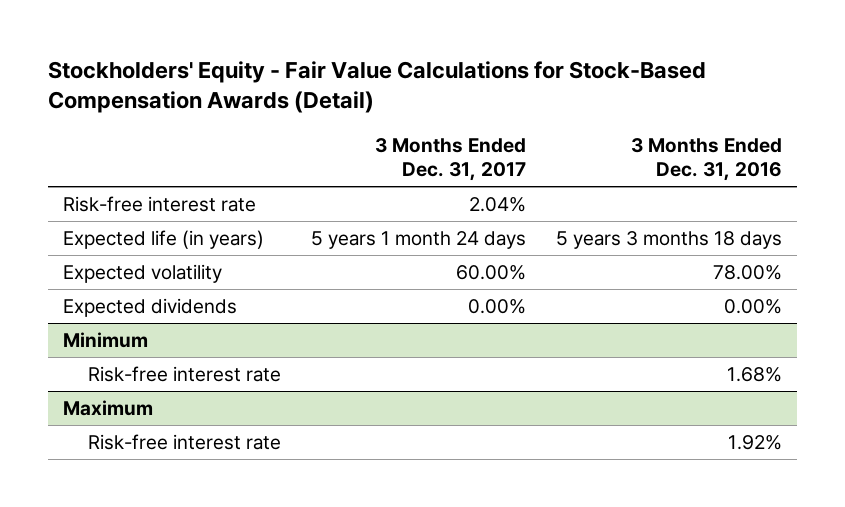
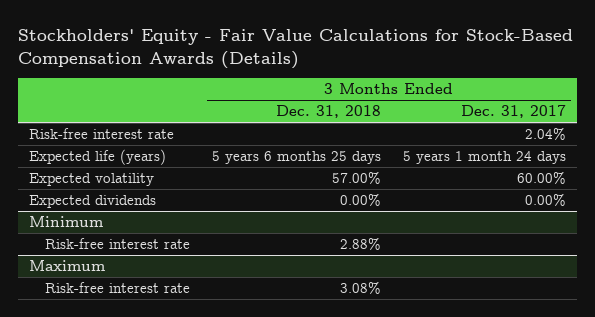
[48,61,707,114] Stockholders' Equity - Fair Value Calculations for Stock-Based Compensation Awards (Detail) -> [18,28,574,69] Stockholders' Equity - Fair Value Calculations for Stock-Based Compensation Awards (Details)
[631,137,783,182] 3 Months Ended Dec. 31, 2016 -> none
none -> [276,105,382,119] Dec. 31, 2018
[62,229,264,249] Expected life (in years) -> [28,149,166,166] Expected life (years)

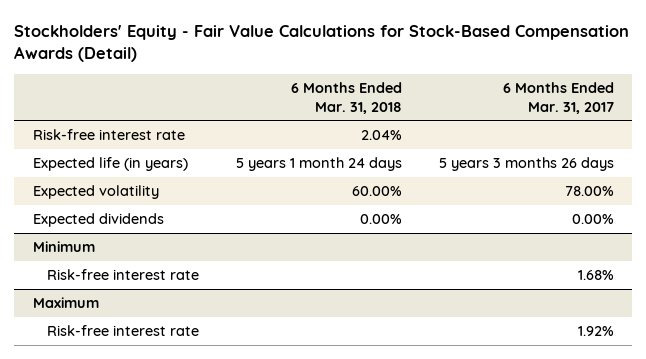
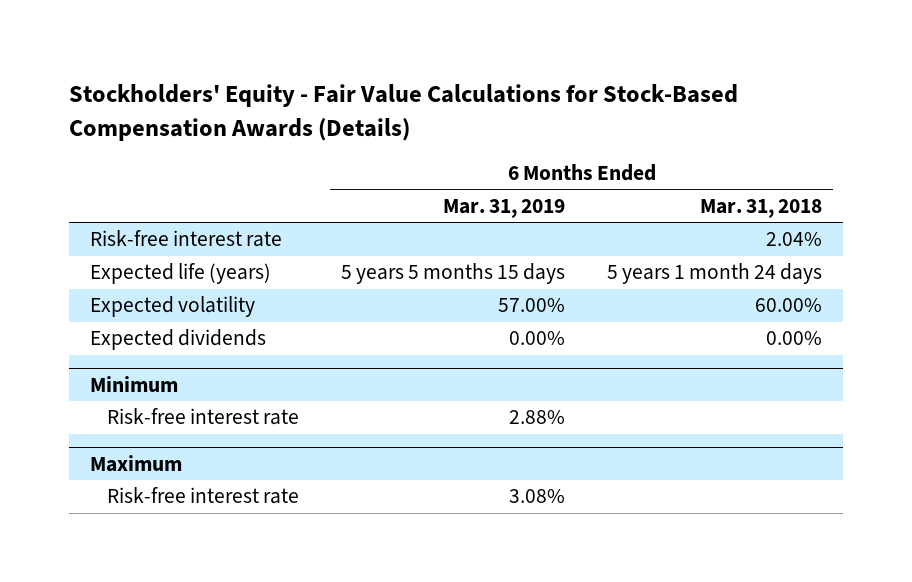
[14,24,630,63] Stockholders' Equity - Fair Value Calculations for Stock-Based Compensation Awards (Detail) -> [69,84,739,141] Stockholders' Equity - Fair Value Calculations for Stock-Based Compensation Awards (Details)
[502,81,614,114] 6 Months Ended Mar. 31, 2017 -> none
none -> [442,198,565,218] Mar. 31, 2019
[32,156,188,171] Expected life (in years) -> [90,263,272,285] Expected life (years)

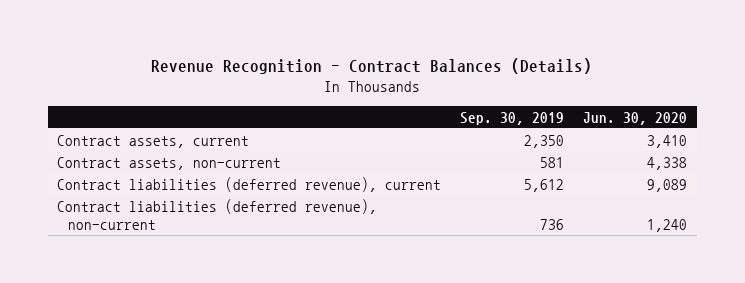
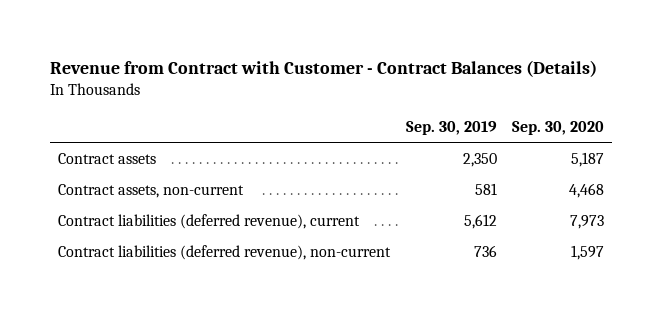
[151,57,593,74] Revenue Recognition - Contract Balances (Details) -> [49,60,597,78] Revenue from Contract with Customer - Contract Balances (Details)
[583,111,688,125] Jun. 30, 2020 -> none
none -> [512,120,605,135] Sep. 30, 2020
[57,134,250,148] Contract assets, current -> [57,153,156,165] Contract assets

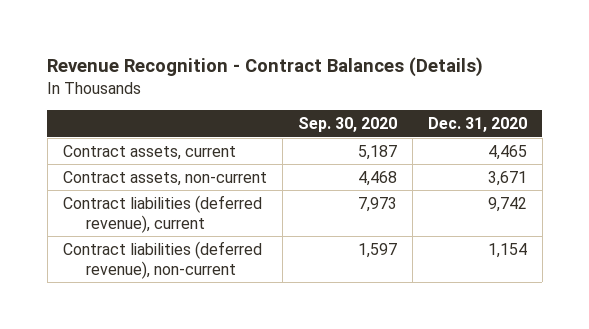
[49,60,597,78] Revenue from Contract with Customer - Contract Balances (Details) -> [47,57,484,78] Revenue Recognition - Contract Balances (Details)
[405,120,497,135] Sep. 30, 2019 -> none
none -> [427,117,527,133] Dec. 31, 2020
[57,153,156,165] Contract assets -> [62,144,236,160] Contract assets, current

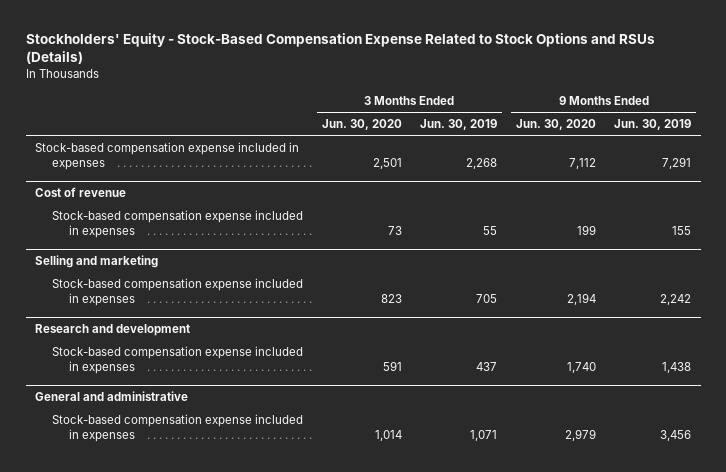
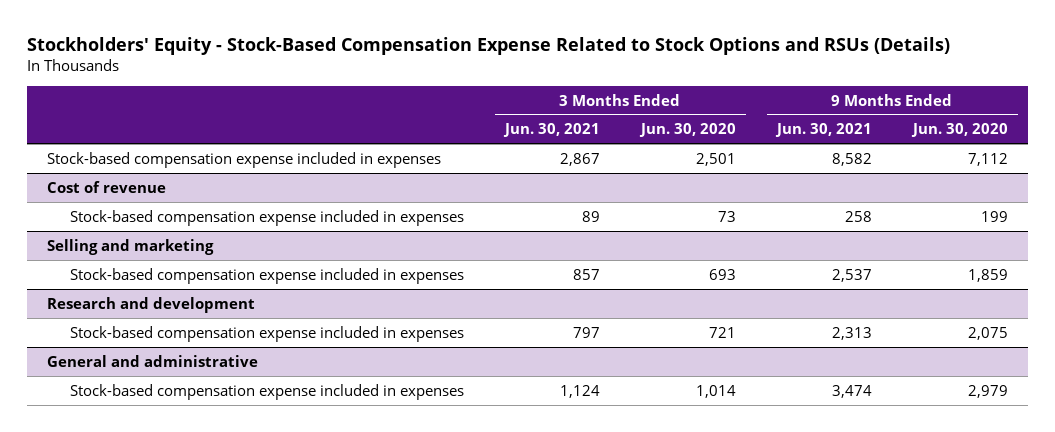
[420,119,498,131] Jun. 30, 2019 -> none
[614,119,692,131] Jun. 30, 2019 -> none
none -> [502,123,600,138] Jun. 30, 2021
none -> [774,123,872,138] Jun. 30, 2021
[380,293,402,303] 823 -> [708,268,736,280] 693
[566,292,596,305] 2,194 -> [967,268,1008,282] 1,859
[382,360,402,371] 591 -> [708,326,736,338] 721
[566,361,596,373] 1,740 -> [967,326,1008,340] 2,075

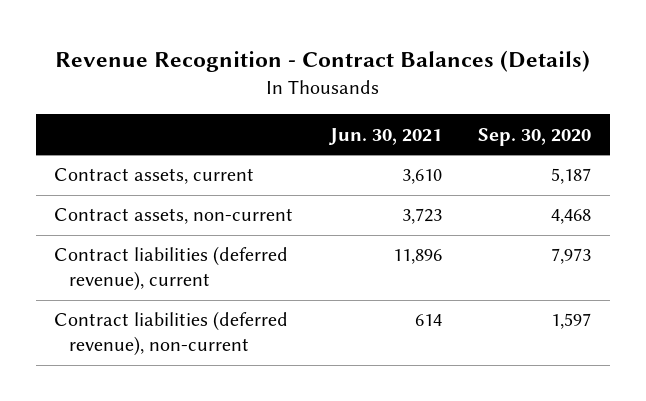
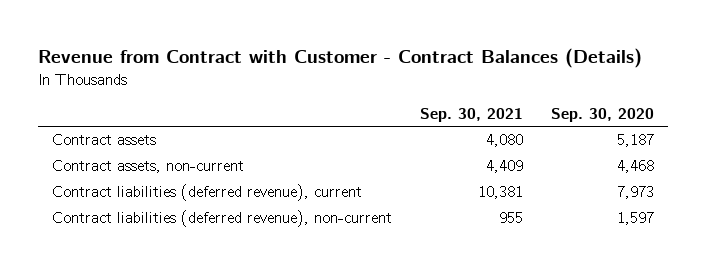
[54,50,590,73] Revenue Recognition - Contract Balances (Details) -> [37,47,642,68] Revenue from Contract with Customer - Contract Balances (Details)
[327,127,442,145] Jun. 30, 2021 -> none
none -> [419,108,523,123] Sep. 30, 2021
[54,168,255,185] Contract assets, current -> [51,134,156,146] Contract assets

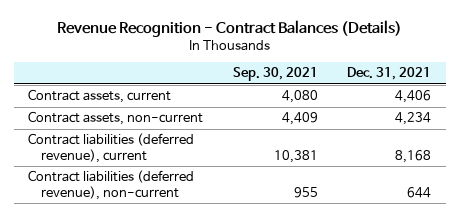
[37,47,642,68] Revenue from Contract with Customer - Contract Balances (Details) -> [56,19,402,37] Revenue Recognition - Contract Balances (Details)
[550,108,654,123] Sep. 30, 2020 -> none
none -> [347,67,432,81] Dec. 31, 2021
[51,134,156,146] Contract assets -> [28,89,172,104] Contract assets, current

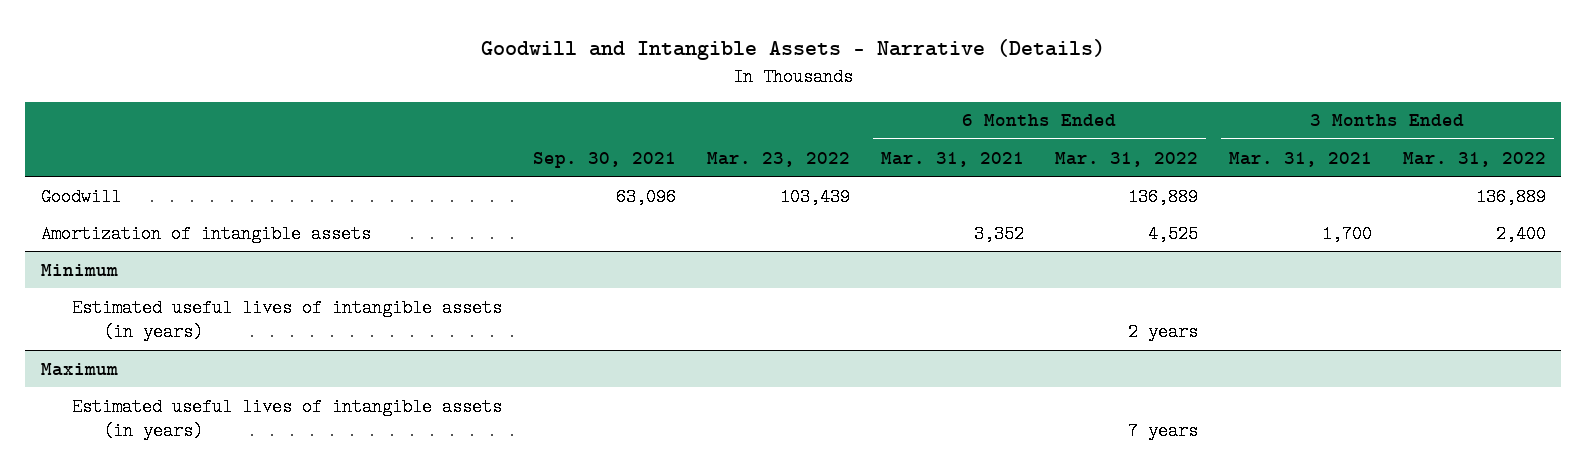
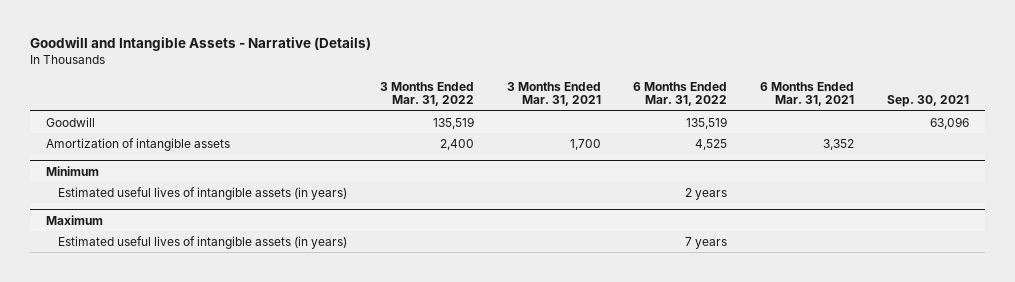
[706,151,850,167] Mar. 23, 2022 -> none
[1127,187,1198,206] 136,889 -> [686,116,728,129] 135,519
[1475,187,1546,206] 136,889 -> [432,116,474,129] 135,519

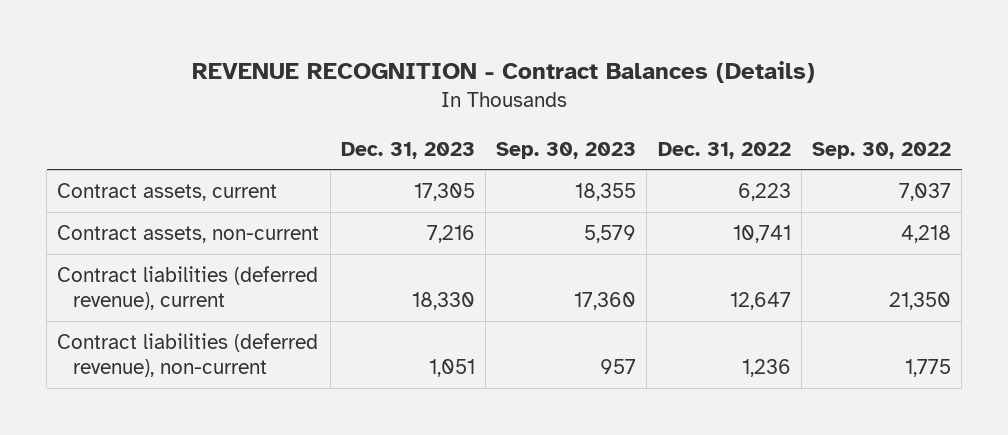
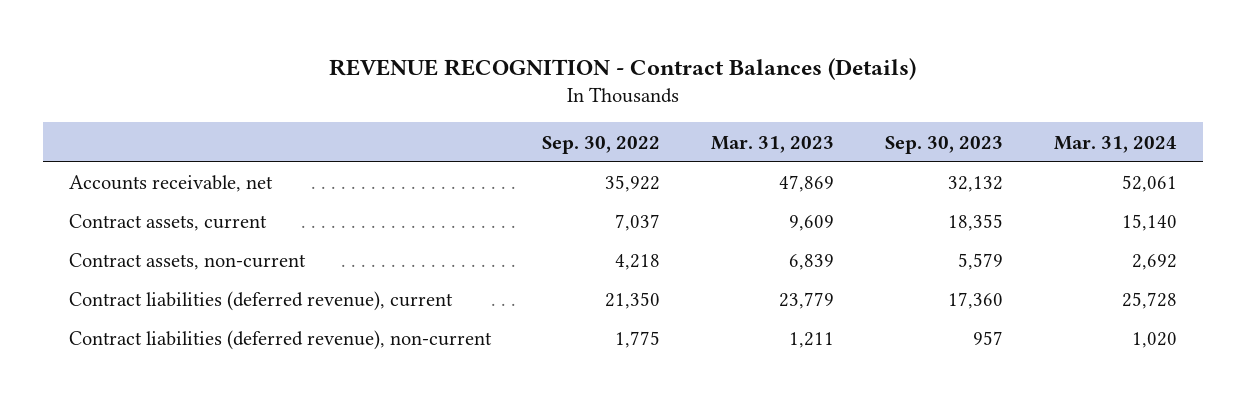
[340,141,475,159] Dec. 31, 2023 -> none
[657,141,791,159] Dec. 31, 2022 -> none
none -> [710,135,834,153] Mar. 31, 2023
none -> [1054,135,1178,153] Mar. 31, 2024
none -> [68,175,273,193] Accounts receivable, net

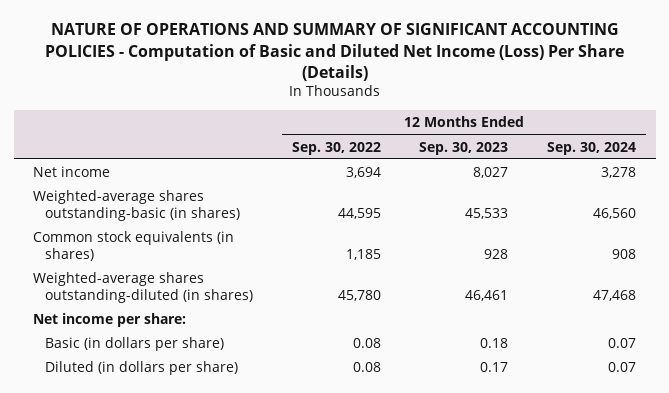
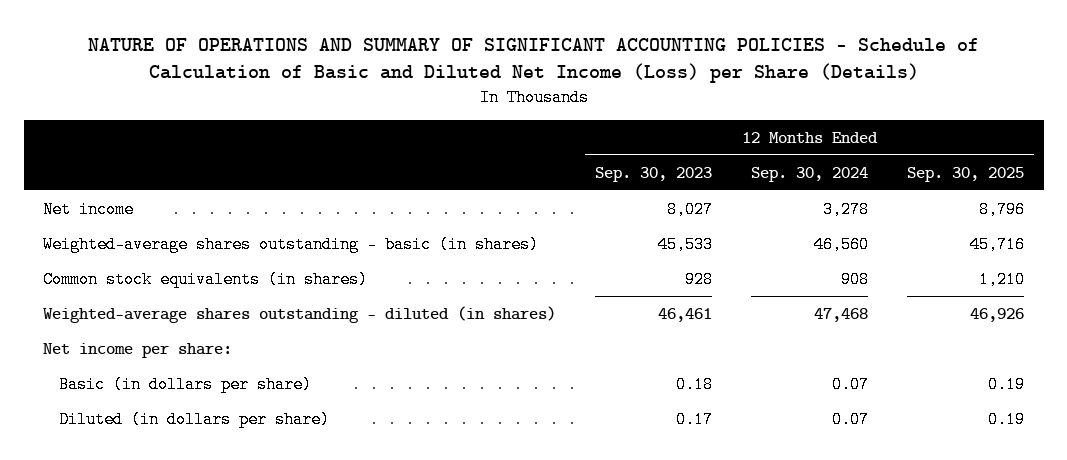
[44,23,624,81] NATURE OF OPERATIONS AND SUMMARY OF SIGNIFICANT ACCOUNTING POLICIES - Computation of Basic and Diluted Net Income (Loss) Per Share (Details) -> [87,37,979,84] NATURE OF OPERATIONS AND SUMMARY OF SIGNIFICANT ACCOUNTING POLICIES - Schedule of Calculation of Basic and Diluted Net Income (Loss) per Share (Details)
[291,141,381,155] Sep. 30, 2022 -> none
none -> [907,166,1025,182] Sep. 30, 2025
[33,190,240,221] Weighted-average shares outstanding-basic (in shares) -> [43,235,540,253] Weighted-average shares outstanding - basic (in shares)
[33,272,253,303] Weighted-average shares outstanding-diluted (in shares) -> [43,305,557,323] Weighted-average shares outstanding - diluted (in shares)

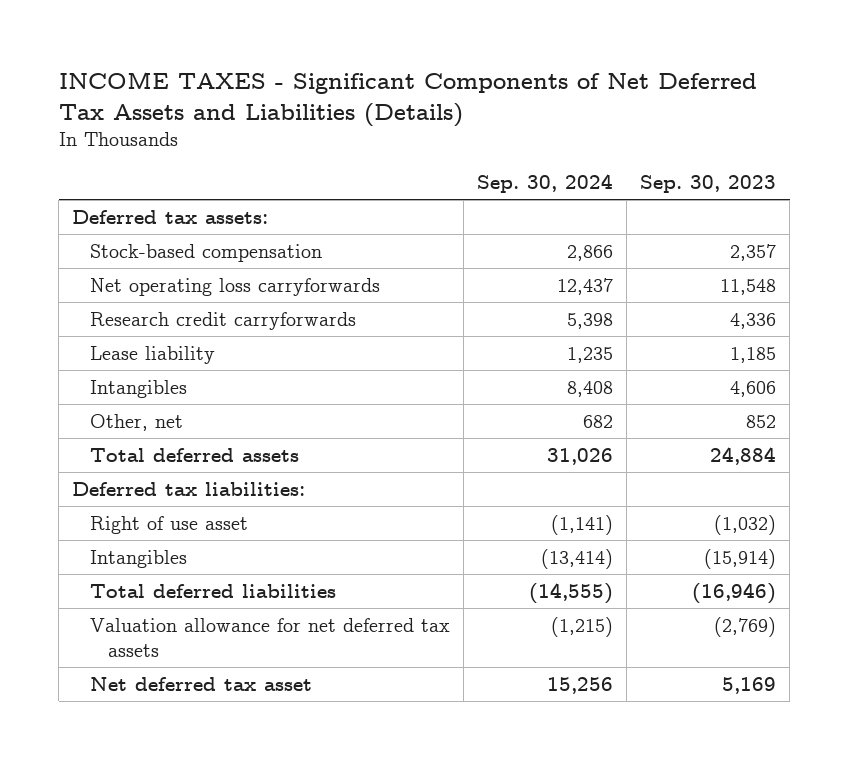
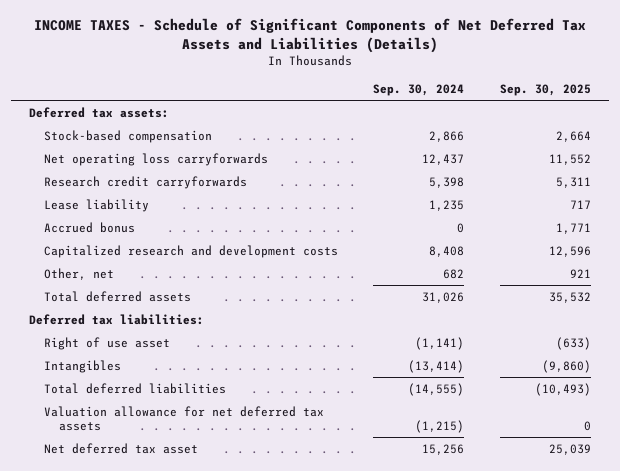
[58,72,757,127] INCOME TAXES - Significant Components of Net Deferred Tax Assets and Liabilities (Details) -> [34,18,587,54] INCOME TAXES - Schedule of Significant Components of Net Deferred Tax Assets and Liabilities (Details)
[640,175,777,194] Sep. 30, 2023 -> none
none -> [499,84,591,97] Sep. 30, 2025
none -> [43,221,135,233] Accrued bonus
[89,379,187,398] Intangibles -> [43,244,338,258] Capitalized research and development costs

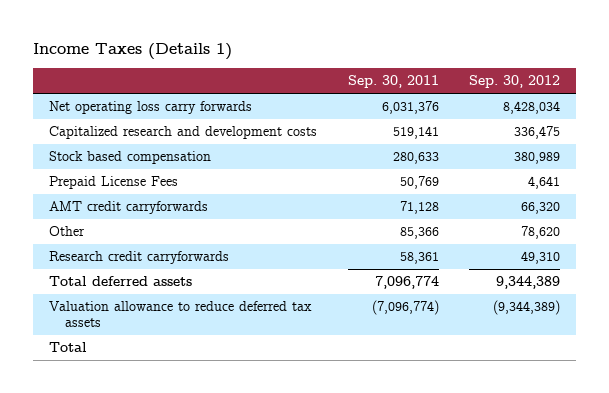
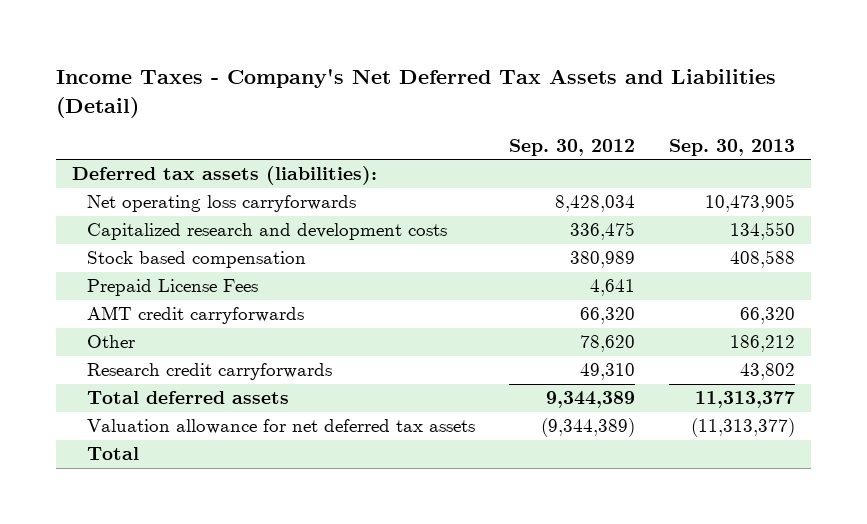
[33,43,233,61] Income Taxes (Details 1) -> [55,69,776,118] Income Taxes - Company's Net Deferred Tax Assets and Liabilities (Detail)
[347,75,439,89] Sep. 30, 2011 -> none
none -> [668,138,795,156] Sep. 30, 2013
none -> [72,166,378,186] Deferred tax assets (liabilities):
[48,101,252,115] Net operating loss carry forwards -> [87,195,357,213] Net operating loss carryforwards
[48,301,312,328] Valuation allowance to reduce deferred tax assets -> [87,419,476,435] Valuation allowance for net deferred tax assets

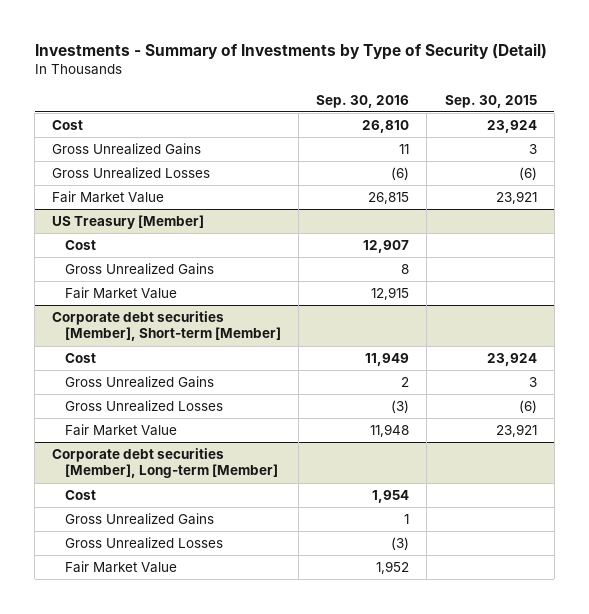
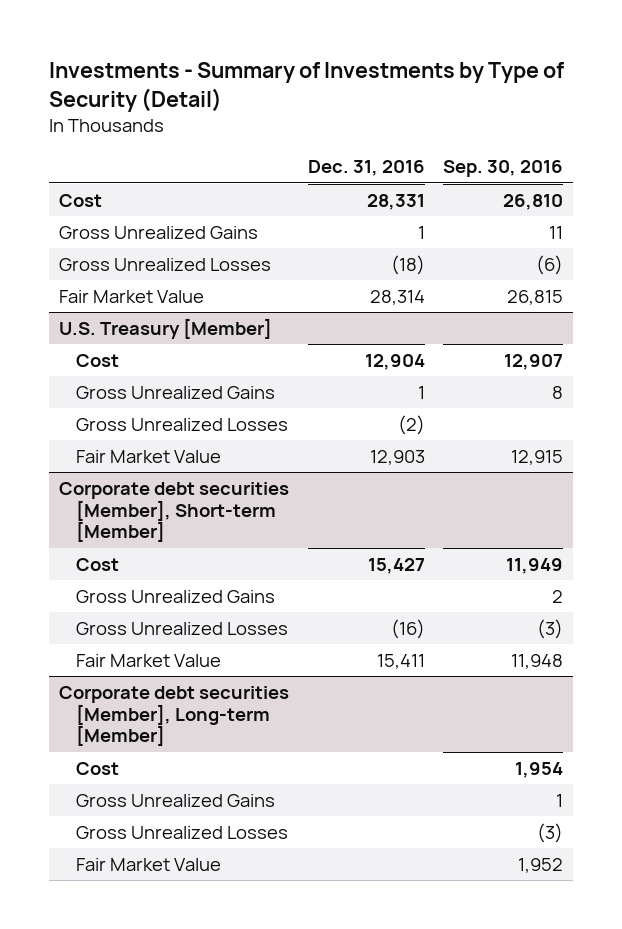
[444,94,537,108] Sep. 30, 2015 -> none
none -> [307,160,425,177] Dec. 31, 2016
[52,214,205,229] US Treasury [Member] -> [58,317,272,339] U.S. Treasury [Member]
none -> [75,417,288,431] Gross Unrealized Losses

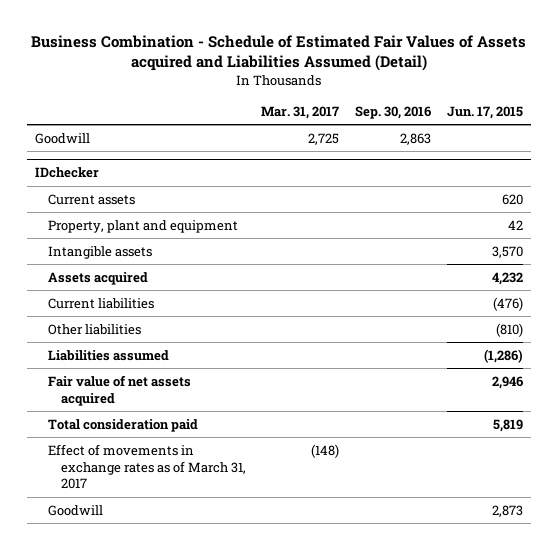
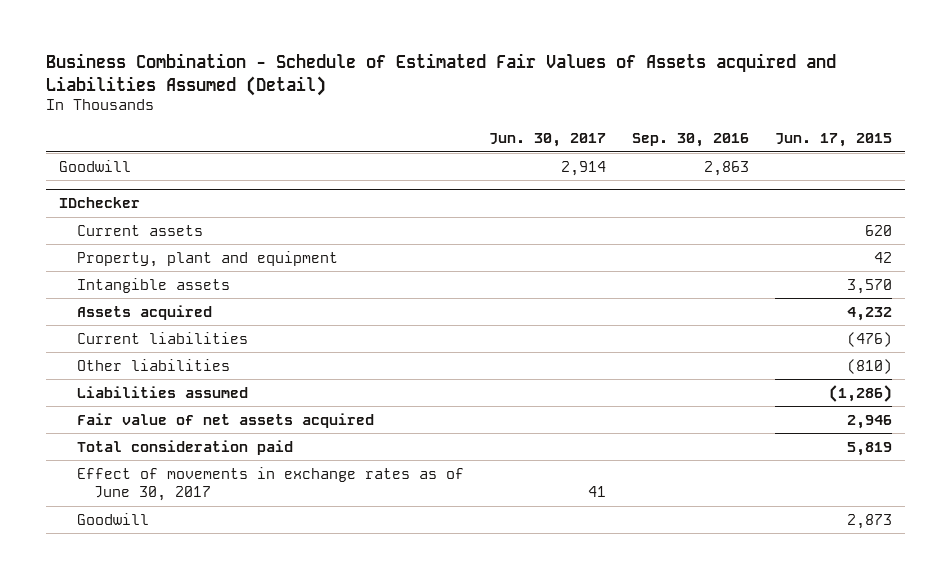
[261,105,340,119] Mar. 31, 2017 -> none
none -> [489,133,607,148] Jun. 30, 2017
[47,443,246,490] Effect of movements in exchange rates as of March 31, 2017 -> [76,466,464,502] Effect of movements in exchange rates as of June 30, 2017

